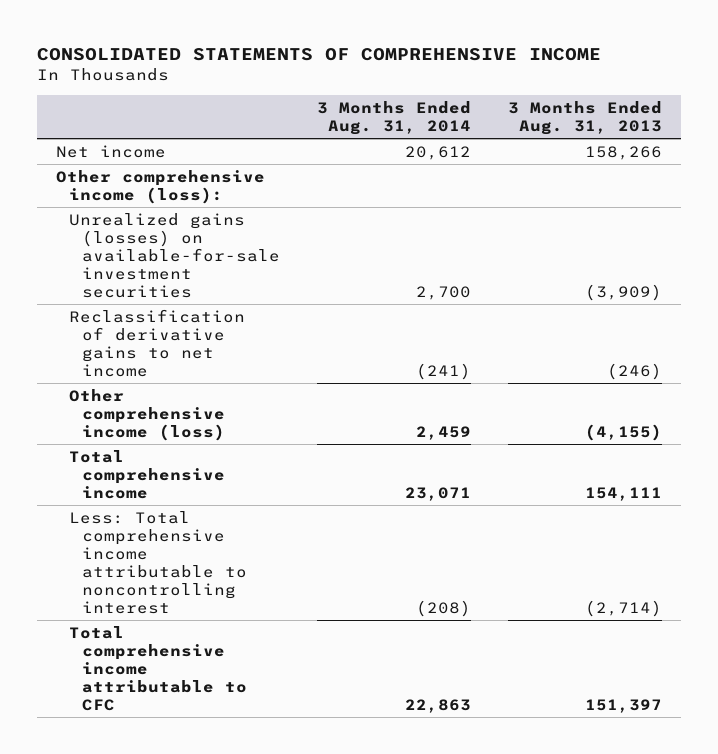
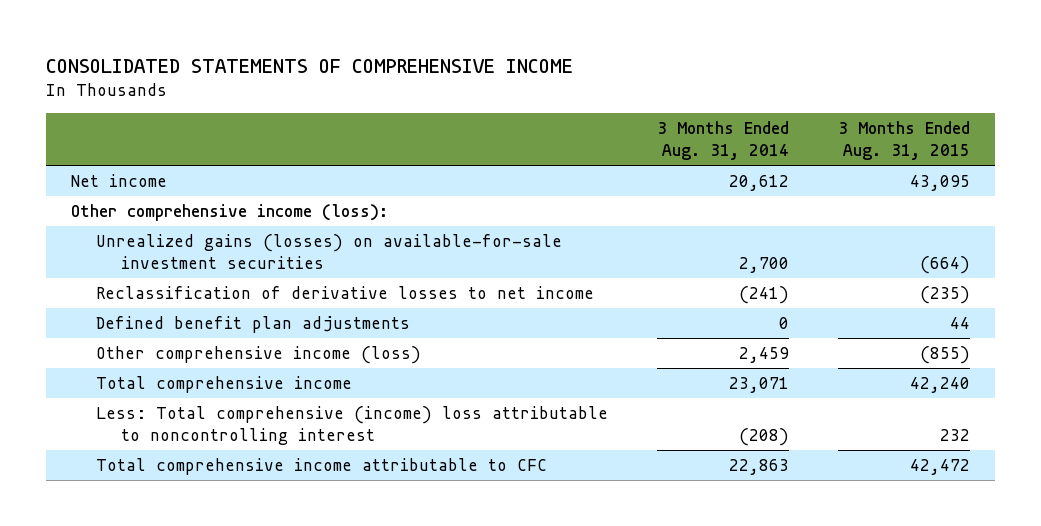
[508,101,663,135] 3 Months Ended Aug. 31, 2013 -> none
none -> [838,120,971,161] 3 Months Ended Aug. 31, 2015
[68,308,245,377] Reclassification of derivative gains to net income -> [95,285,594,299] Reclassification of derivative losses to net income
none -> [95,315,410,333] Defined benefit plan adjustments
[68,510,247,614] Less: Total comprehensive income attributable to noncontrolling interest -> [95,405,608,446] Less: Total comprehensive (income) loss attributable to noncontrolling interest

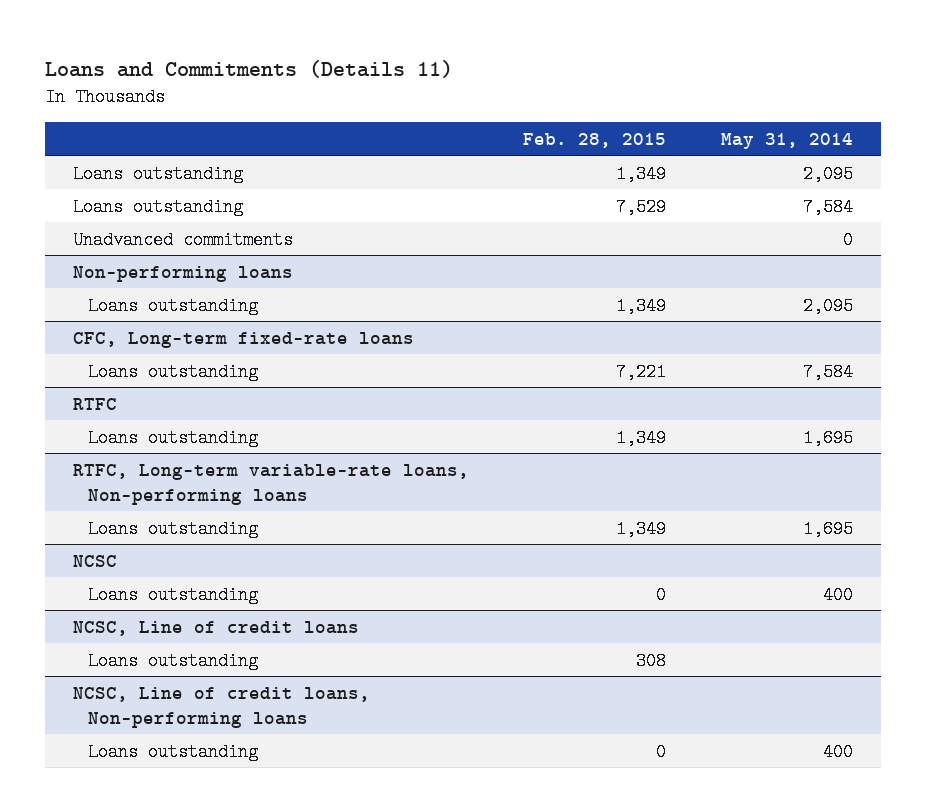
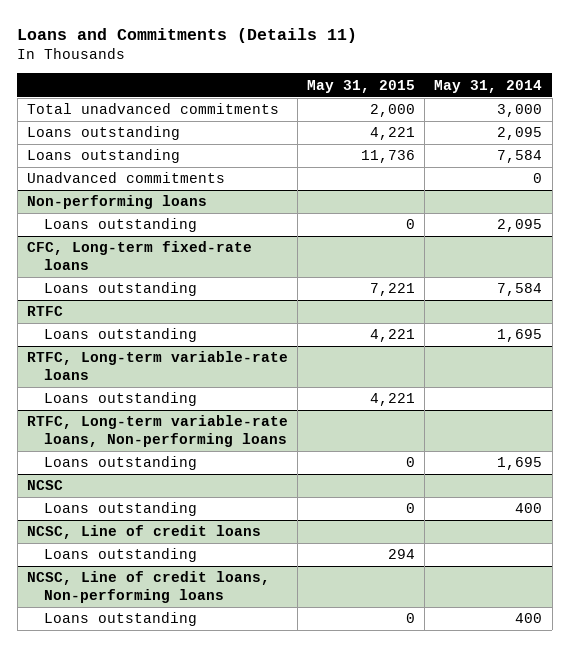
[523,132,667,148] Feb. 28, 2015 -> none
none -> [307,79,416,93] May 31, 2015
none -> [26,103,279,115] Total unadvanced commitments
none -> [26,351,288,381] RTFC, Long-term variable-rate loans
none -> [44,392,198,407] Loans outstanding

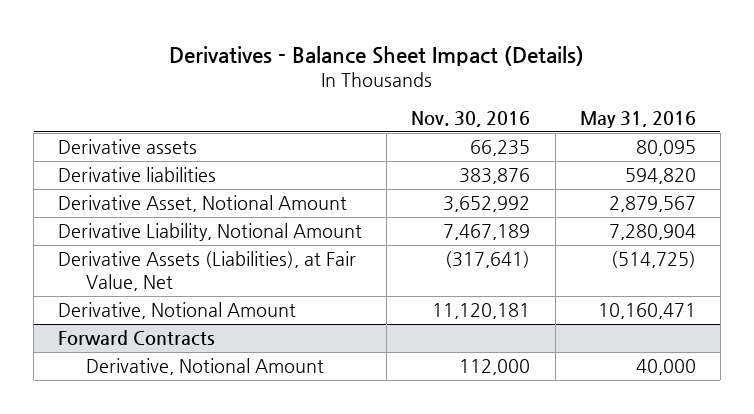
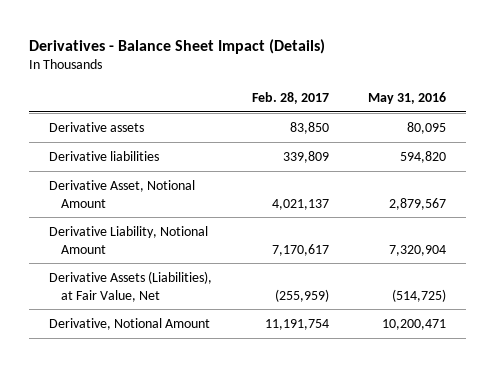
[411,111,531,128] Nov. 30, 2016 -> none
none -> [251,91,329,104] Feb. 28, 2017
[608,224,696,241] 7,280,904 -> [389,244,447,256] 7,320,904
[58,330,216,347] Forward Contracts -> none
[86,358,325,376] Derivative, Notional Amount -> none
[597,303,696,320] 10,160,471 -> [382,318,447,330] 10,200,471

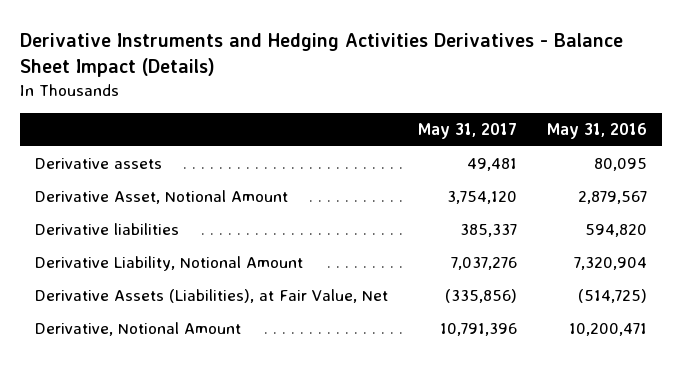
[29,38,326,54] Derivatives - Balance Sheet Impact (Details) -> [20,32,624,78] Derivative Instruments and Hedging Activities Derivatives - Balance Sheet Impact (Details)
[251,91,329,104] Feb. 28, 2017 -> none
none -> [418,123,518,140] May 31, 2017
[49,150,160,161] Derivative liabilities -> [35,223,180,236] Derivative liabilities

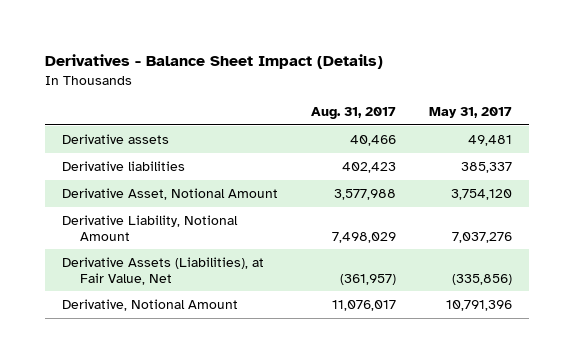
[20,32,624,78] Derivative Instruments and Hedging Activities Derivatives - Balance Sheet Impact (Details) -> [45,54,384,70] Derivatives - Balance Sheet Impact (Details)
[547,123,648,140] May 31, 2016 -> none
none -> [310,107,396,120] Aug. 31, 2017
[35,190,289,205] Derivative Asset, Notional Amount -> [61,187,278,200] Derivative Asset, Notional Amount

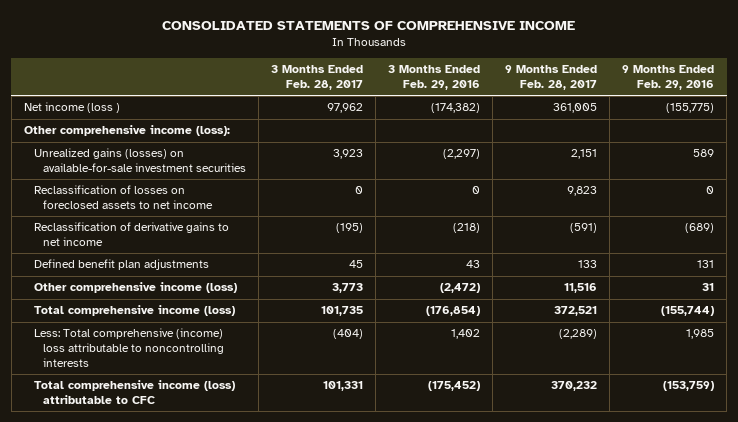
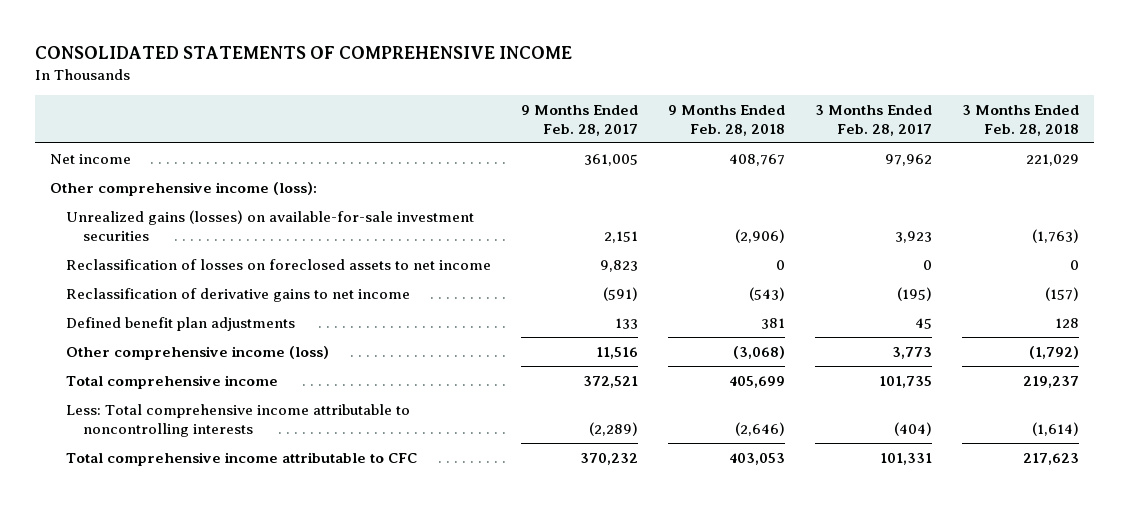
[388,65,481,90] 3 Months Ended Feb. 29, 2016 -> none
[622,65,715,90] 9 Months Ended Feb. 29, 2016 -> none
none -> [668,104,786,136] 9 Months Ended Feb. 28, 2018
none -> [961,104,1079,136] 3 Months Ended Feb. 28, 2018
[24,102,121,114] Net income (loss ) -> [50,153,132,164] Net income
[33,305,235,317] Total comprehensive income (loss) -> [66,374,279,389] Total comprehensive income
[33,328,225,367] Less: Total comprehensive (income) loss attributable to noncontrolling interests -> [66,403,411,437] Less: Total comprehensive income attributable to noncontrolling interests
[33,380,235,405] Total comprehensive income (loss) attributable to CFC -> [66,451,418,466] Total comprehensive income attributable to CFC

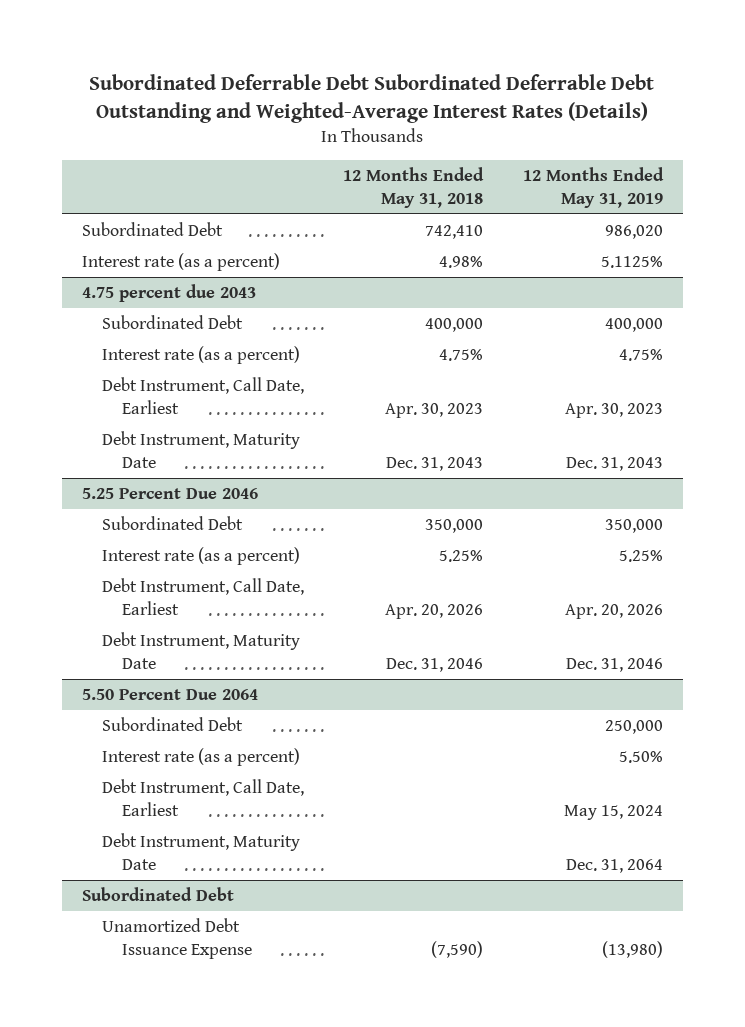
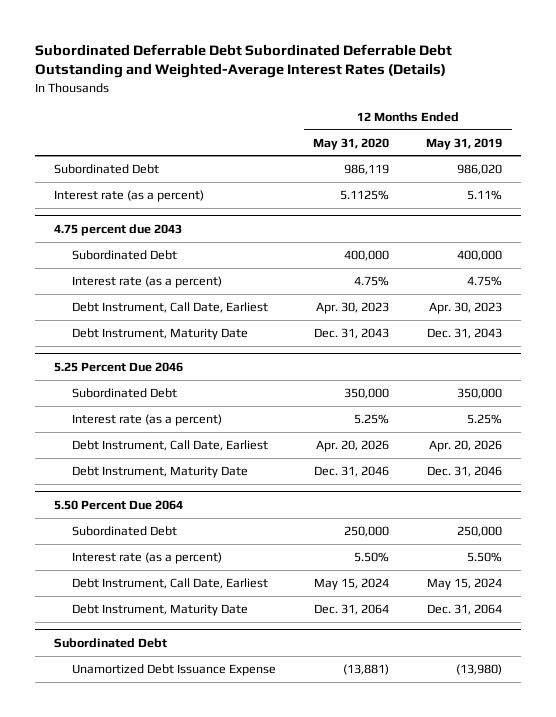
[343,167,485,208] 12 Months Ended May 31, 2018 -> none
none -> [313,137,390,150] May 31, 2020
[600,256,663,269] 5.1125% -> [467,189,503,200] 5.11%

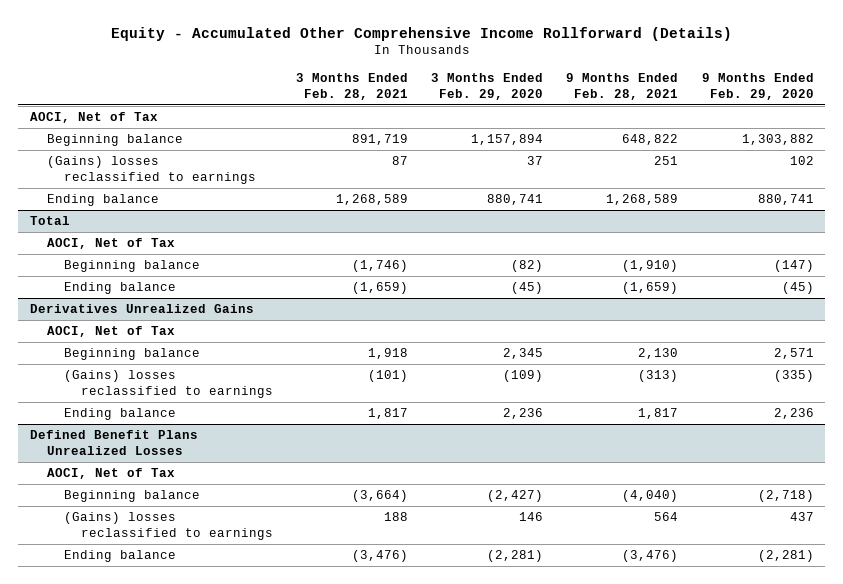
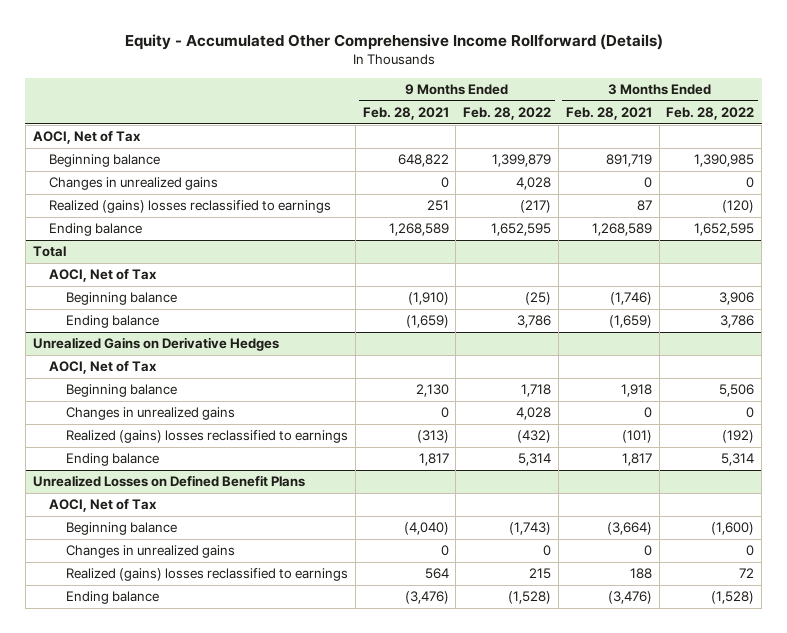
[431,72,544,100] 3 Months Ended Feb. 29, 2020 -> none
[701,72,814,100] 9 Months Ended Feb. 29, 2020 -> none
none -> [463,107,552,121] Feb. 28, 2022
none -> [666,107,755,121] Feb. 28, 2022
none -> [49,177,219,191] Changes in unrealized gains
[46,156,256,184] (Gains) losses reclassified to earnings -> [49,200,332,214] Realized (gains) losses reclassified to earnings
[29,304,254,314] Derivatives Unrealized Gains -> none
none -> [32,337,279,352] Unrealized Gains on Derivative Hedges
none -> [66,407,236,421] Changes in unrealized gains
[63,370,273,398] (Gains) losses reclassified to earnings -> [66,430,349,444] Realized (gains) losses reclassified to earnings
[29,430,198,455] Defined Benefit Plans Unrealized Losses -> [32,475,305,488] Unrealized Losses on Defined Benefit Plans
none -> [66,545,236,559] Changes in unrealized gains
[63,512,273,540] (Gains) losses reclassified to earnings -> [66,568,349,582] Realized (gains) losses reclassified to earnings

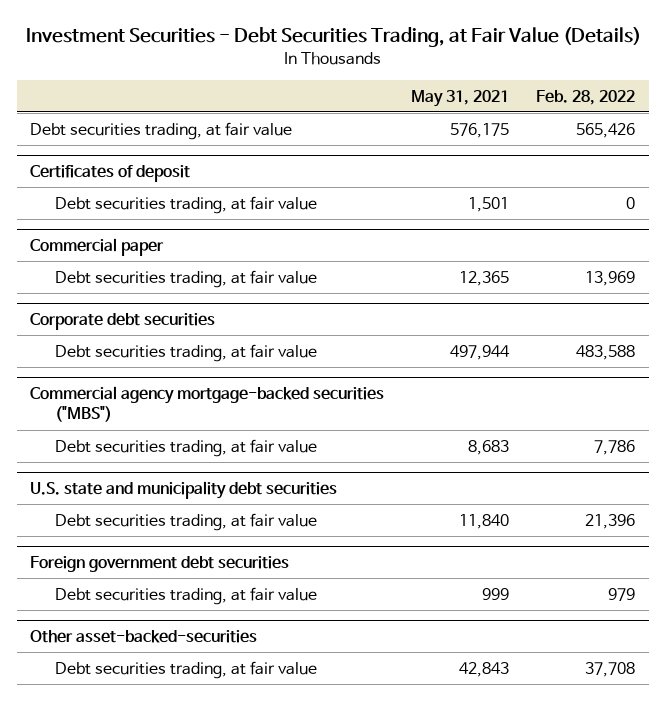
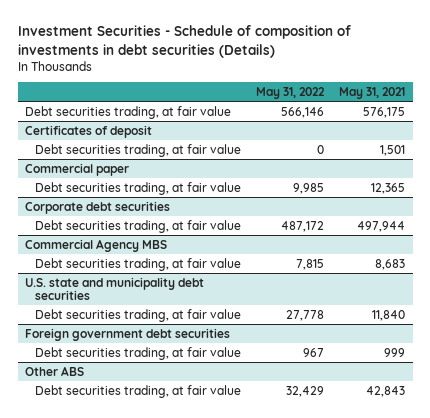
[25,26,641,47] Investment Securities - Debt Securities Trading, at Fair Value (Details) -> [17,25,351,58] Investment Securities - Schedule of composition of investments in debt securities (Details)
[536,89,636,105] Feb. 28, 2022 -> none
none -> [256,86,326,99] May 31, 2022
[30,386,385,423] Commercial agency mortgage-backed securities ("MBS") -> [25,238,168,252] Commercial Agency MBS
[30,630,258,644] Other asset-backed-securities -> [25,365,85,376] Other ABS

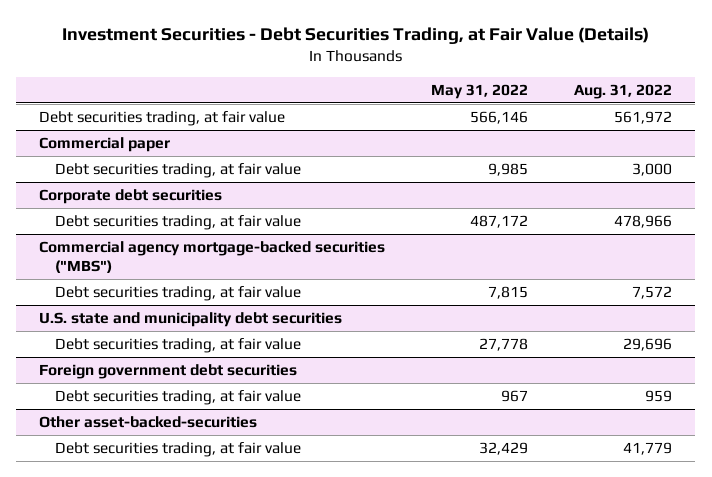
[17,25,351,58] Investment Securities - Schedule of composition of investments in debt securities (Details) -> [61,27,649,45] Investment Securities - Debt Securities Trading, at Fair Value (Details)
[339,86,406,99] May 31, 2021 -> none
none -> [574,83,673,99] Aug. 31, 2022
[25,124,153,138] Certificates of deposit -> none
[35,143,242,157] Debt securities trading, at fair value -> none
[25,238,168,252] Commercial Agency MBS -> [39,241,386,274] Commercial agency mortgage-backed securities ("MBS")
[25,365,85,376] Other ABS -> [39,416,258,429] Other asset-backed-securities

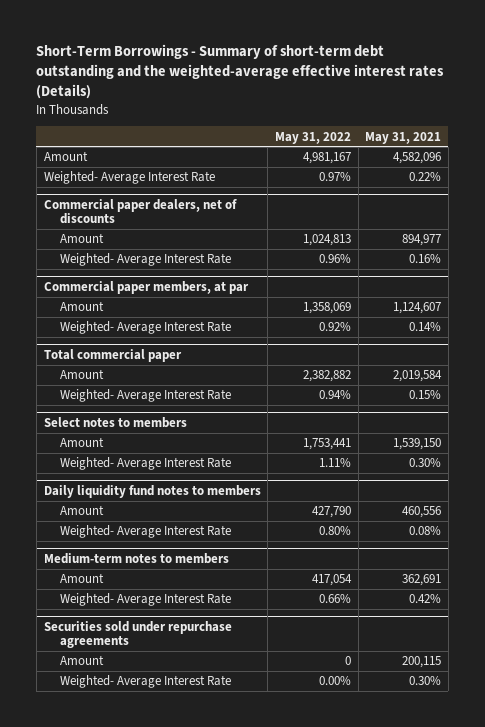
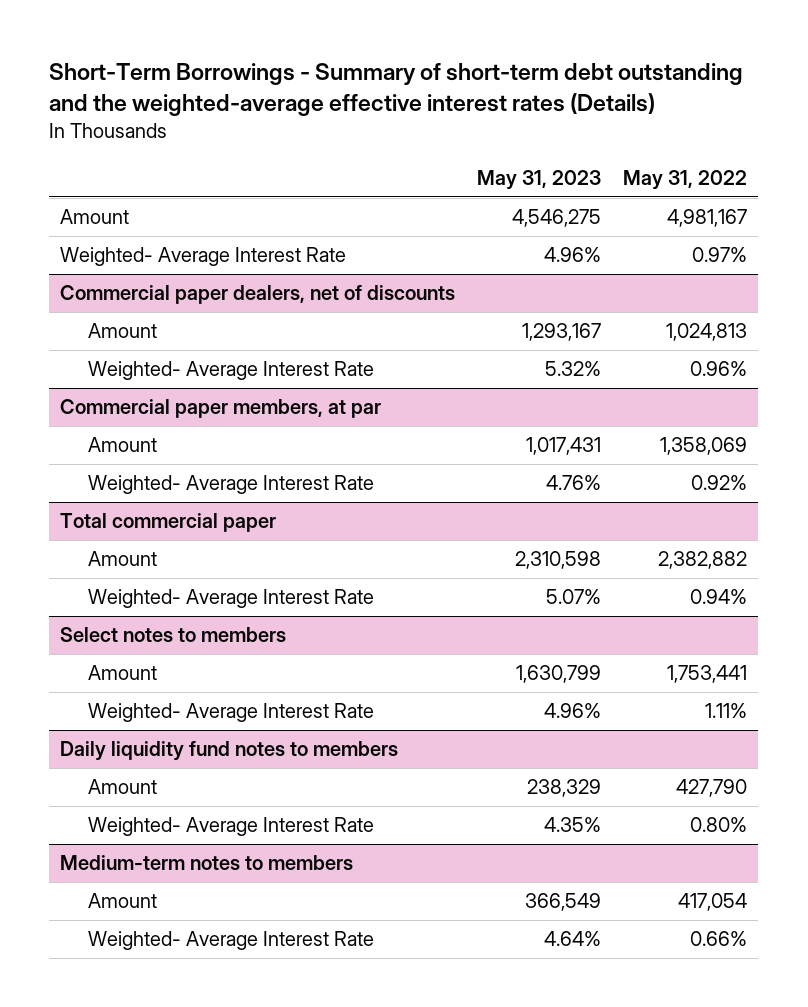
[365,131,442,144] May 31, 2021 -> none
none -> [477,169,602,190] May 31, 2023
[43,620,232,649] Securities sold under repurchase agreements -> none
[59,655,104,666] Amount -> none
[59,675,231,689] Weighted- Average Interest Rate -> none

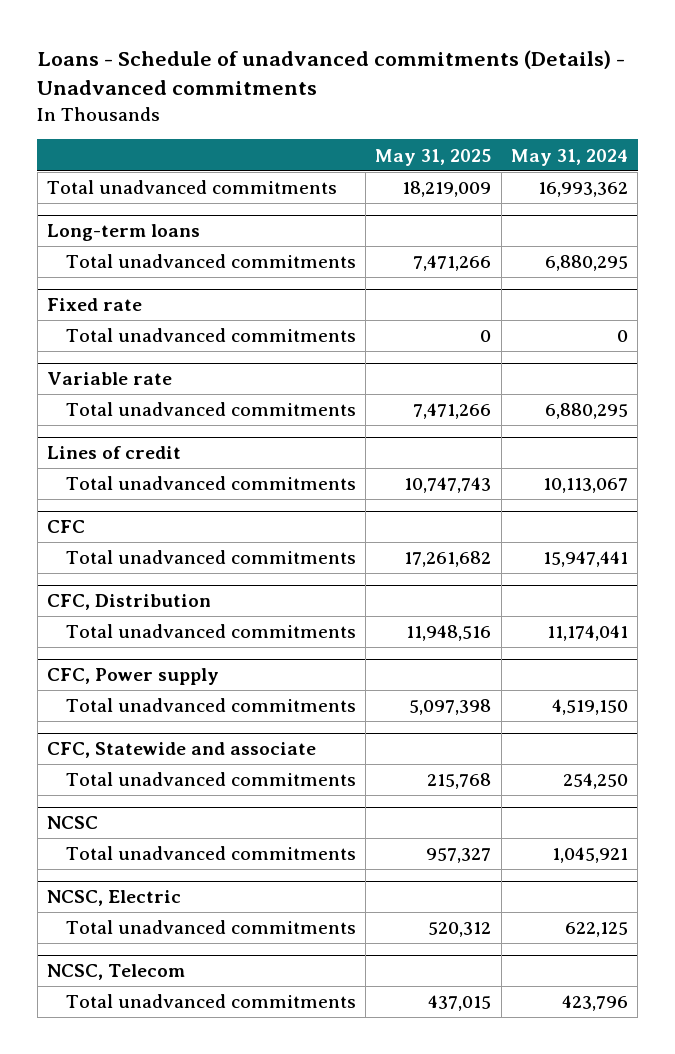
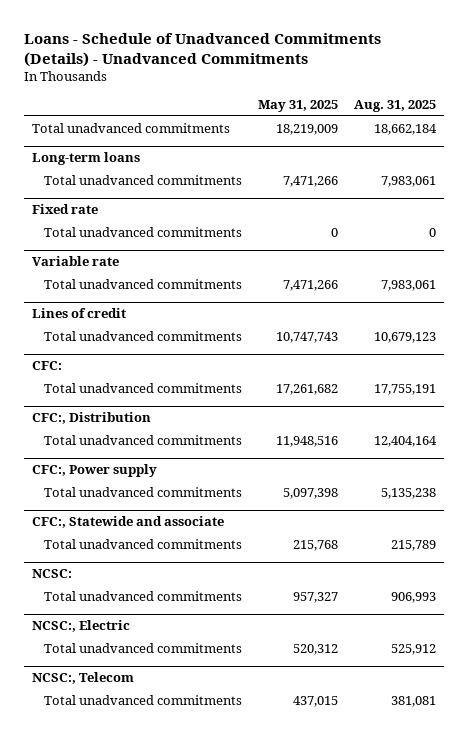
[37,50,626,96] Loans - Schedule of unadvanced commitments (Details) - Unadvanced commitments -> [23,32,381,67] Loans - Schedule of Unadvanced Commitments (Details) - Unadvanced Commitments
[510,148,628,166] May 31, 2024 -> none
none -> [354,100,437,113] Aug. 31, 2025
[46,520,85,534] CFC -> [31,361,62,371] CFC:
[46,594,211,611] CFC, Distribution -> [31,412,151,425] CFC:, Distribution
[46,668,219,686] CFC, Power supply -> [31,464,157,478] CFC:, Power supply
[46,742,316,759] CFC, Statewide and associate -> [31,516,224,529] CFC:, Statewide and associate
[46,816,98,830] NCSC -> [31,569,72,579] NCSC:
[46,890,181,907] NCSC, Electric -> [31,620,130,633] NCSC:, Electric
[46,964,185,981] NCSC, Telecom -> [31,672,134,685] NCSC:, Telecom

